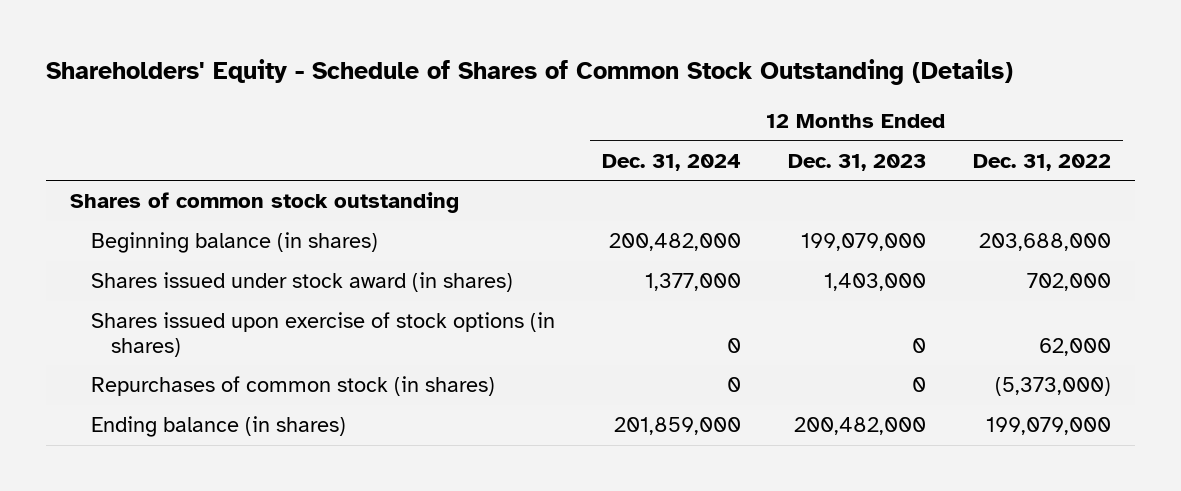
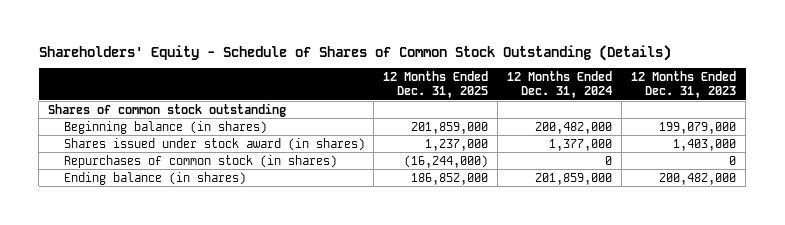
[972,153,1111,171] Dec. 31, 2022 -> none
none -> [383,71,489,98] 12 Months Ended Dec. 31, 2025
[90,312,555,357] Shares issued upon exercise of stock options (in shares) -> none

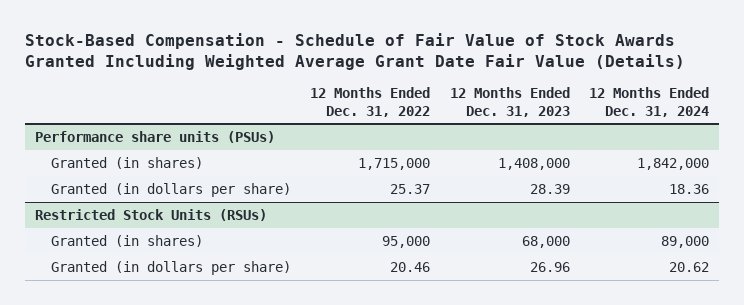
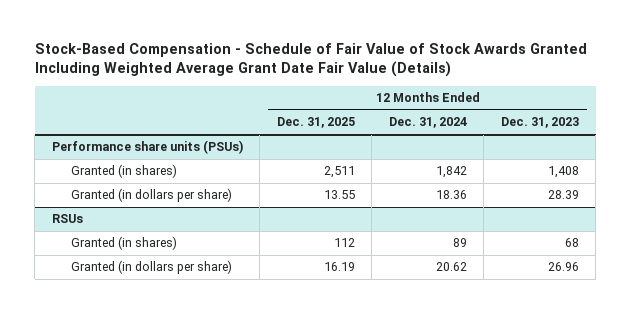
[310,87,431,117] 12 Months Ended Dec. 31, 2022 -> none
none -> [276,117,355,129] Dec. 31, 2025
[497,157,570,170] 1,408,000 -> [547,166,579,179] 1,408
[637,157,710,170] 1,842,000 -> [435,166,467,179] 1,842
[34,208,267,221] Restricted Stock Units (RSUs) -> [51,214,83,224] RSUs
[521,235,570,248] 68,000 -> [564,238,579,248] 68
[661,235,710,248] 89,000 -> [452,238,467,248] 89

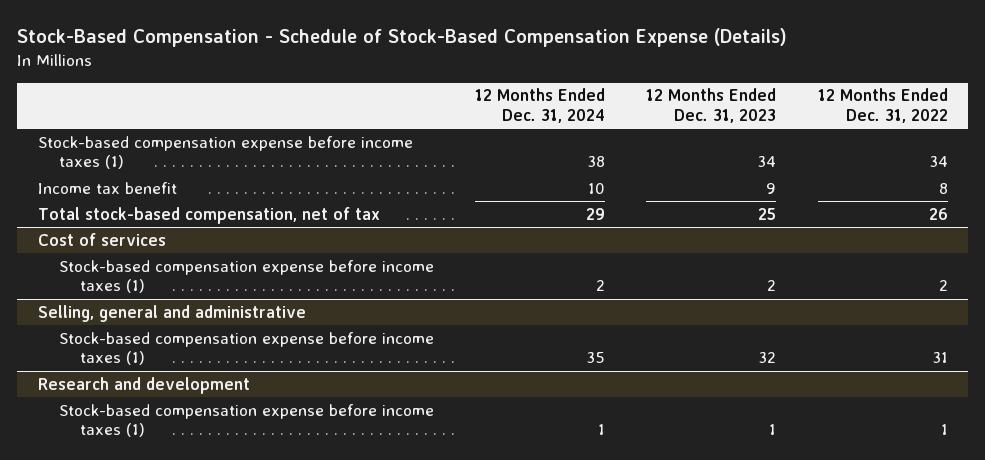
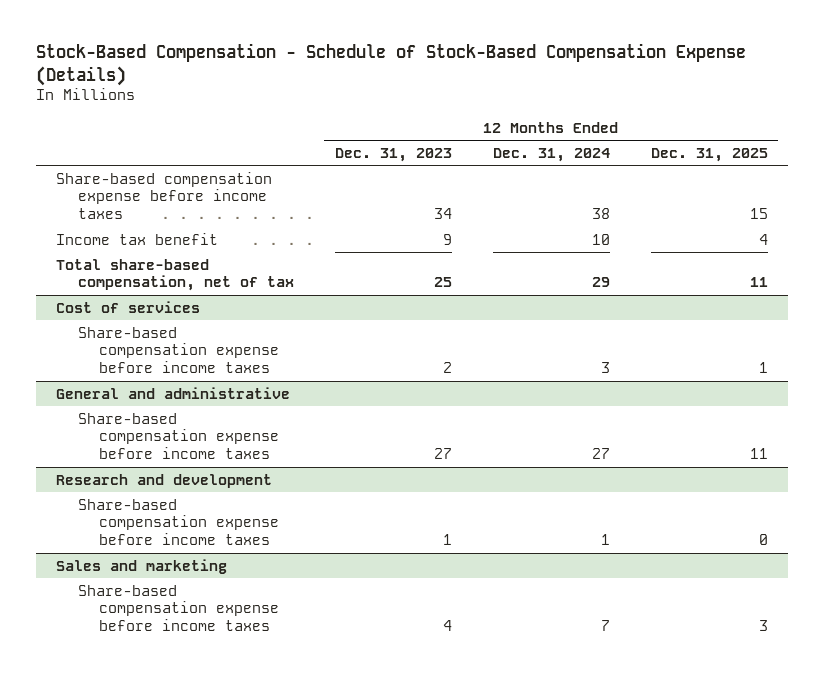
[817,88,948,124] 12 Months Ended Dec. 31, 2022 -> none
none -> [650,147,768,162] Dec. 31, 2025
[37,135,413,170] Stock-based compensation expense before income taxes (1) -> [56,171,273,220] Share-based compensation expense before income taxes
[37,206,380,224] Total stock-based compensation, net of tax -> [56,258,294,292] Total share-based compensation, net of tax
[58,259,434,294] Stock-based compensation expense before income taxes (1) -> [77,326,280,374] Share-based compensation expense before income taxes
[596,280,606,292] 2 -> [600,362,610,374] 3
[37,304,306,322] Selling, general and administrative -> [56,386,291,399] General and administrative
[58,331,434,366] Stock-based compensation expense before income taxes (1) -> [77,412,280,460] Share-based compensation expense before income taxes
[586,352,606,364] 35 -> [591,448,610,460] 27
[758,352,777,364] 32 -> [433,448,452,460] 27
[58,403,434,438] Stock-based compensation expense before income taxes (1) -> [77,498,280,546] Share-based compensation expense before income taxes
none -> [56,558,228,574] Sales and marketing
none -> [77,584,280,632] Share-based compensation expense before income taxes

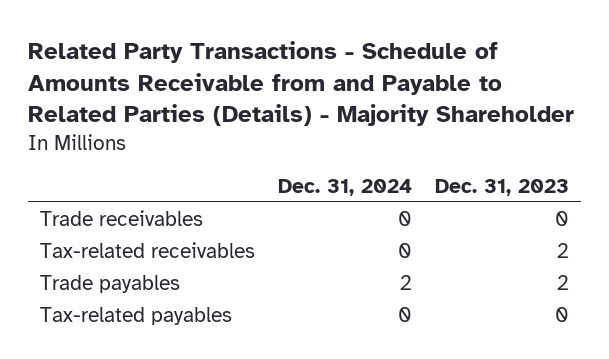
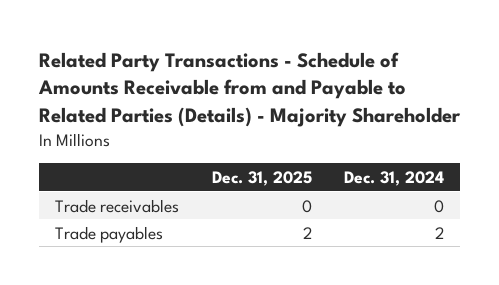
[435,178,570,196] Dec. 31, 2023 -> none
none -> [211,170,312,186] Dec. 31, 2025
[39,241,255,258] Tax-related receivables -> none
[39,306,232,325] Tax-related payables -> none

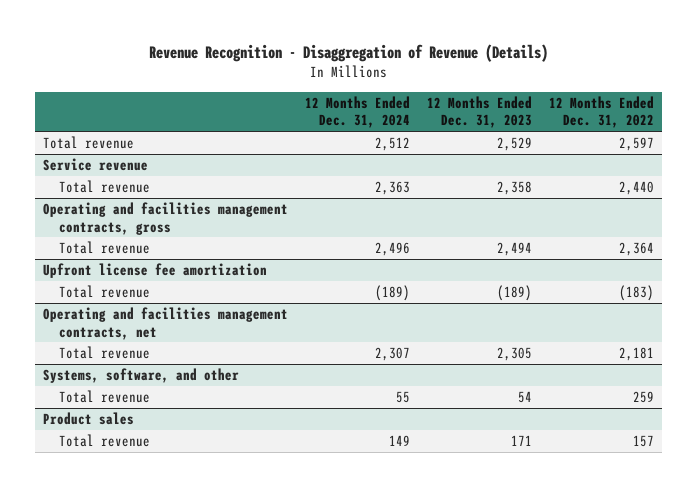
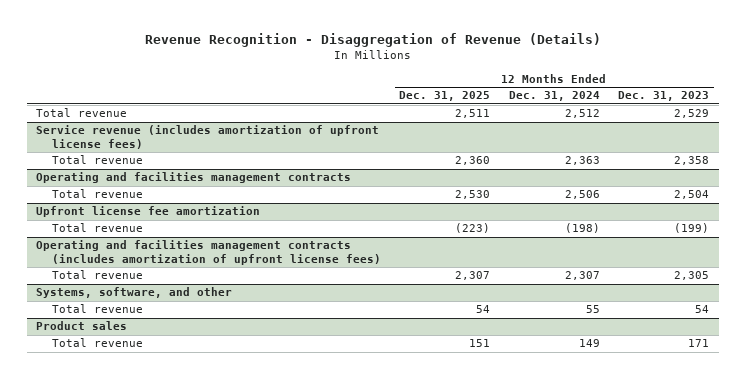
[548,95,654,129] 12 Months Ended Dec. 31, 2022 -> none
none -> [399,91,491,102] Dec. 31, 2025
[43,158,149,172] Service revenue -> [36,125,380,150] Service revenue (includes amortization of upfront license fees)
[43,202,289,235] Operating and facilities management contracts, gross -> [36,172,352,184] Operating and facilities management contracts
[375,242,411,257] 2,496 -> [564,190,600,200] 2,506
[496,242,532,257] 2,494 -> [674,190,710,200] 2,504
[375,285,411,302] (189) -> [564,223,600,234] (198)
[496,285,532,302] (189) -> [674,223,710,234] (199)
[43,307,289,340] Operating and facilities management contracts, net -> [36,240,381,266] Operating and facilities management contracts (includes amortization of upfront license fees)

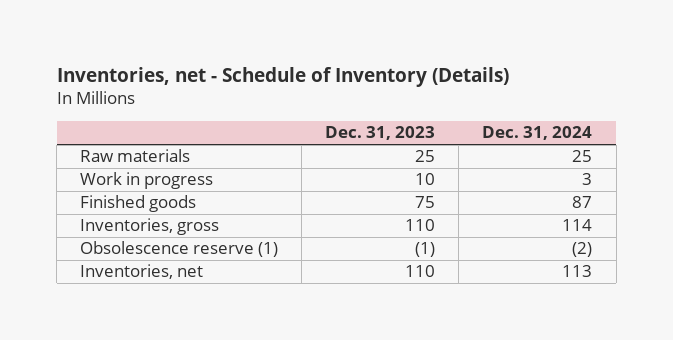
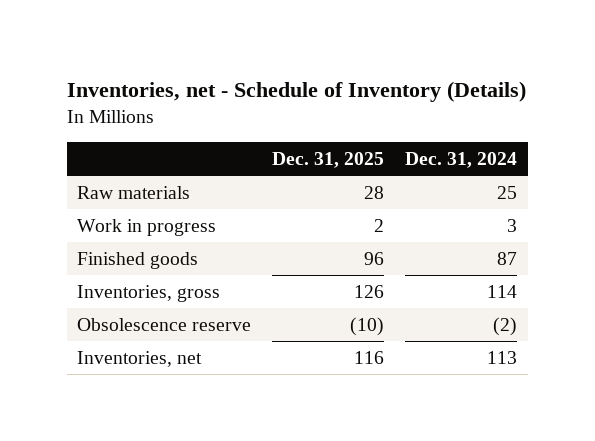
[325,126,436,141] Dec. 31, 2023 -> none
none -> [272,152,385,169] Dec. 31, 2025
[80,241,279,258] Obsolescence reserve (1) -> [77,317,252,331] Obsolescence reserve

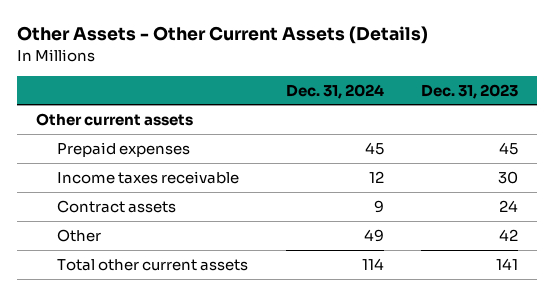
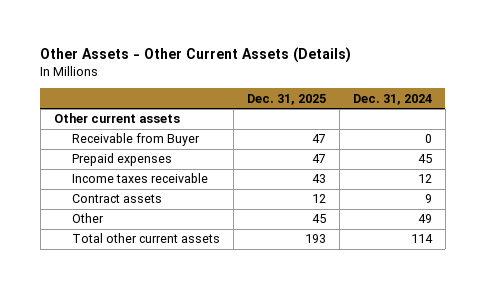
[421,83,519,99] Dec. 31, 2023 -> none
none -> [246,93,326,105] Dec. 31, 2025
none -> [71,133,200,147] Receivable from Buyer

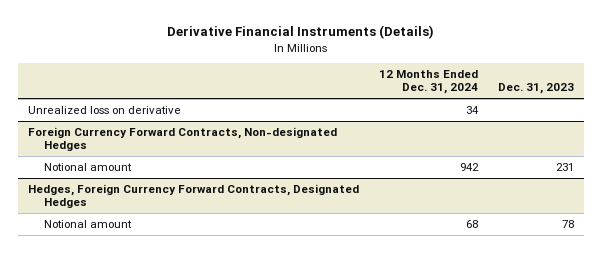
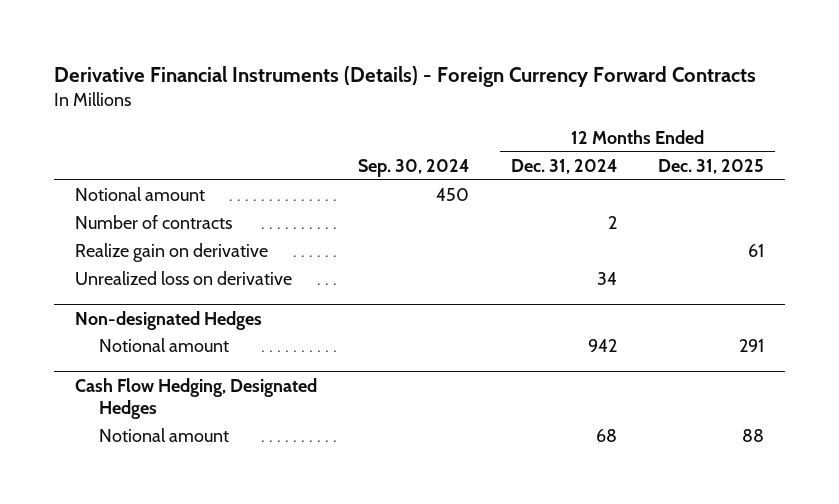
[167,25,435,40] Derivative Financial Instruments (Details) -> [53,65,756,87] Derivative Financial Instruments (Details) - Foreign Currency Forward Contracts
[498,83,575,95] Dec. 31, 2023 -> none
none -> [358,159,470,178] Sep. 30, 2024
none -> [658,159,765,175] Dec. 31, 2025
none -> [74,187,205,202] Notional amount
none -> [74,215,232,230] Number of contracts
none -> [74,243,268,263] Realize gain on derivative
[28,126,338,152] Foreign Currency Forward Contracts, Non-designated Hedges -> none
none -> [74,310,262,330] Non-designated Hedges
[28,183,360,209] Hedges, Foreign Currency Forward Contracts, Designated Hedges -> none
none -> [74,377,317,420] Cash Flow Hedging, Designated Hedges

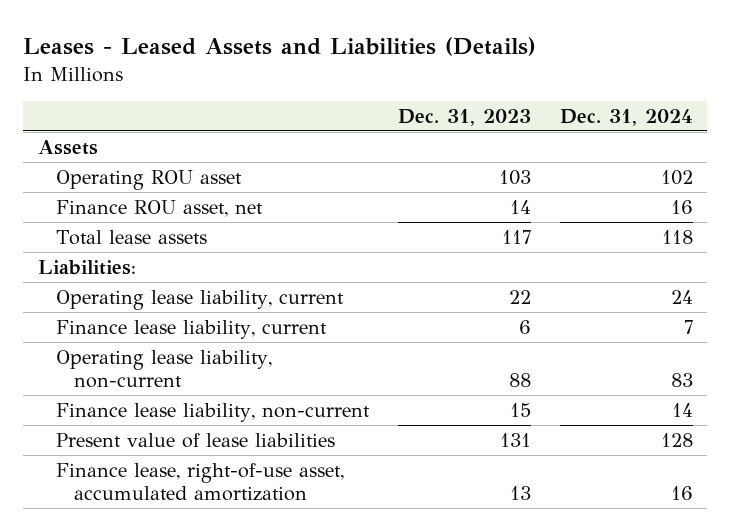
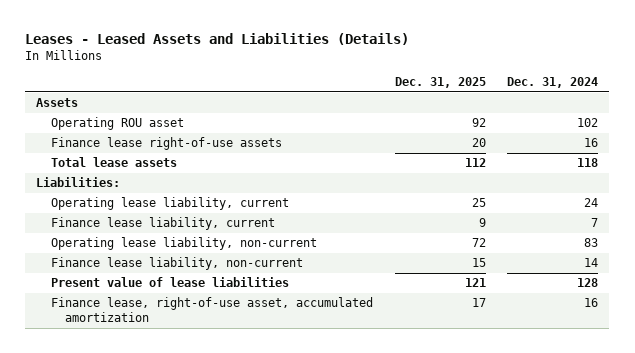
[397,108,531,126] Dec. 31, 2023 -> none
none -> [394,76,486,88] Dec. 31, 2025
[55,199,263,217] Finance ROU asset, net -> [50,137,282,151] Finance lease right-of-use assets

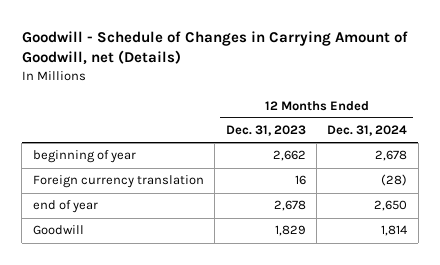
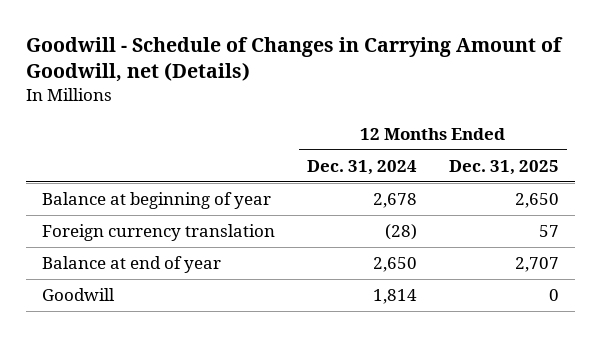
[225,125,306,137] Dec. 31, 2023 -> none
none -> [448,159,559,175] Dec. 31, 2025
[32,150,136,164] beginning of year -> [42,192,272,210] Balance at beginning of year
[32,200,98,214] end of year -> [42,256,222,274] Balance at end of year

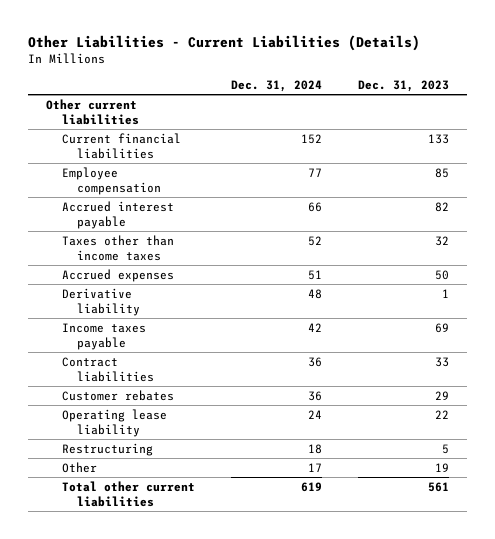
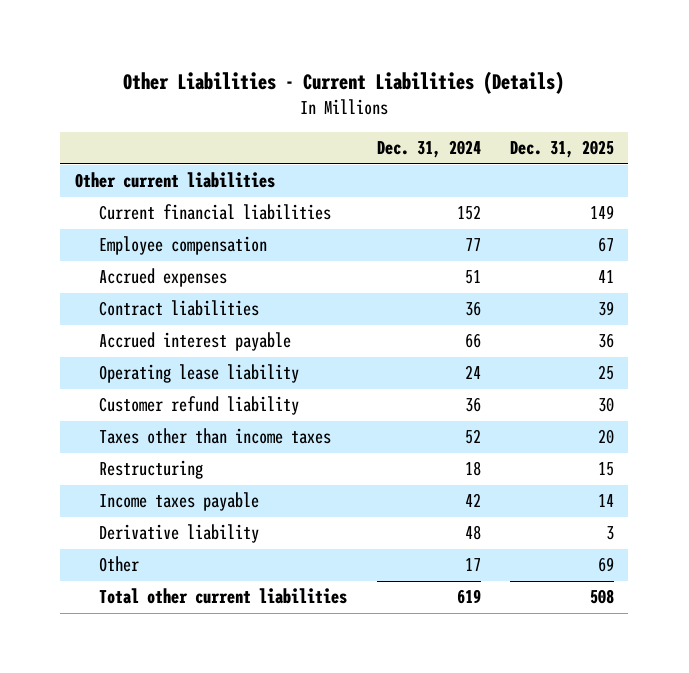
[357,80,449,93] Dec. 31, 2023 -> none
none -> [509,140,614,159] Dec. 31, 2025
[61,389,174,401] Customer rebates -> none
[61,200,174,230] Accrued interest payable -> [99,332,292,352] Accrued interest payable
none -> [99,396,300,416] Customer refund liability
[61,234,174,262] Taxes other than income taxes -> [99,428,332,445] Taxes other than income taxes
[61,322,146,351] Income taxes payable -> [99,492,260,512] Income taxes payable
[61,287,141,317] Derivative liability -> [99,524,260,544] Derivative liability

